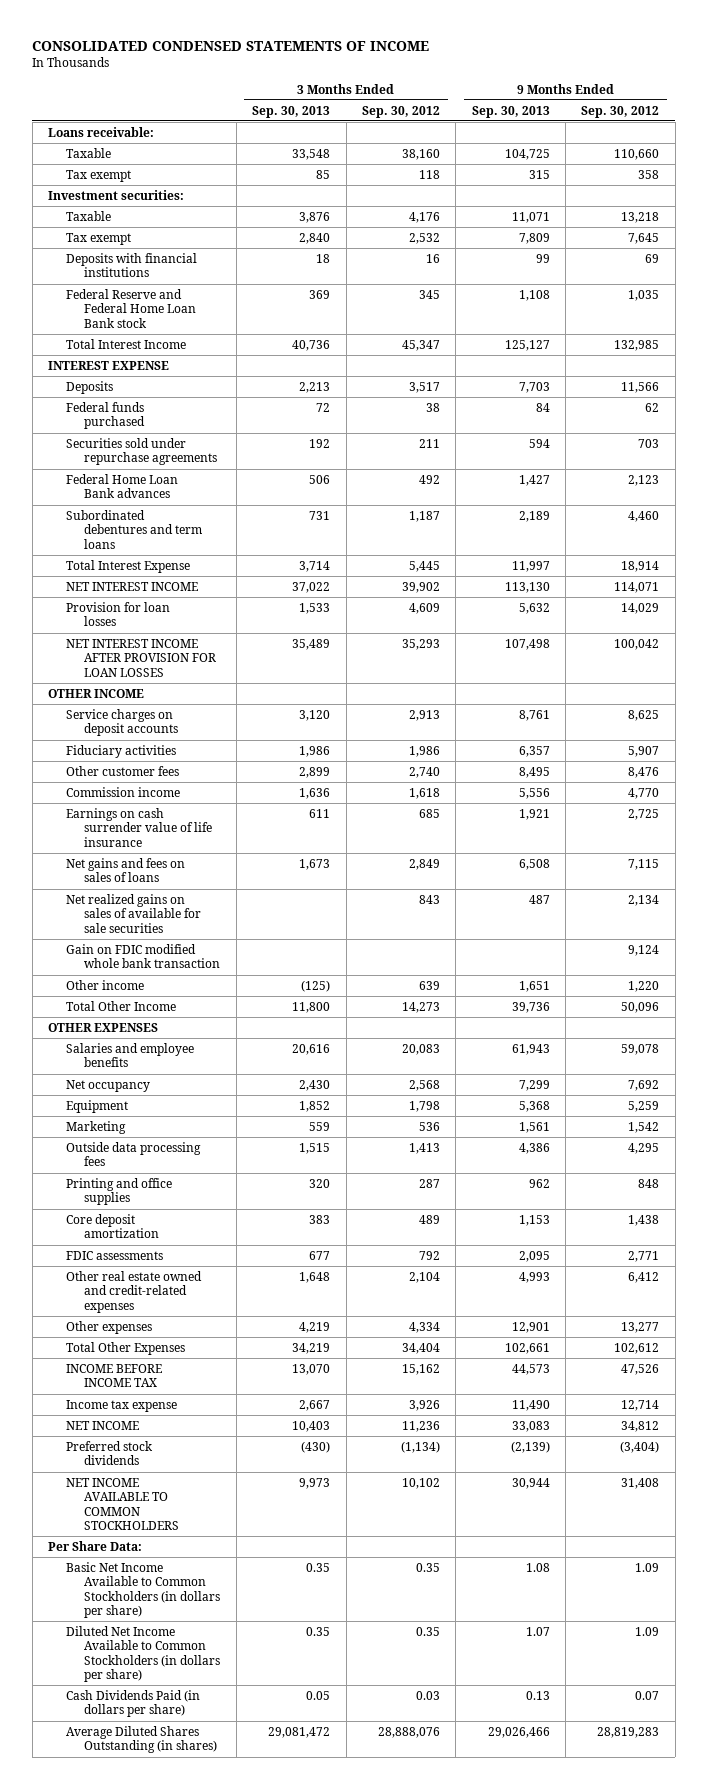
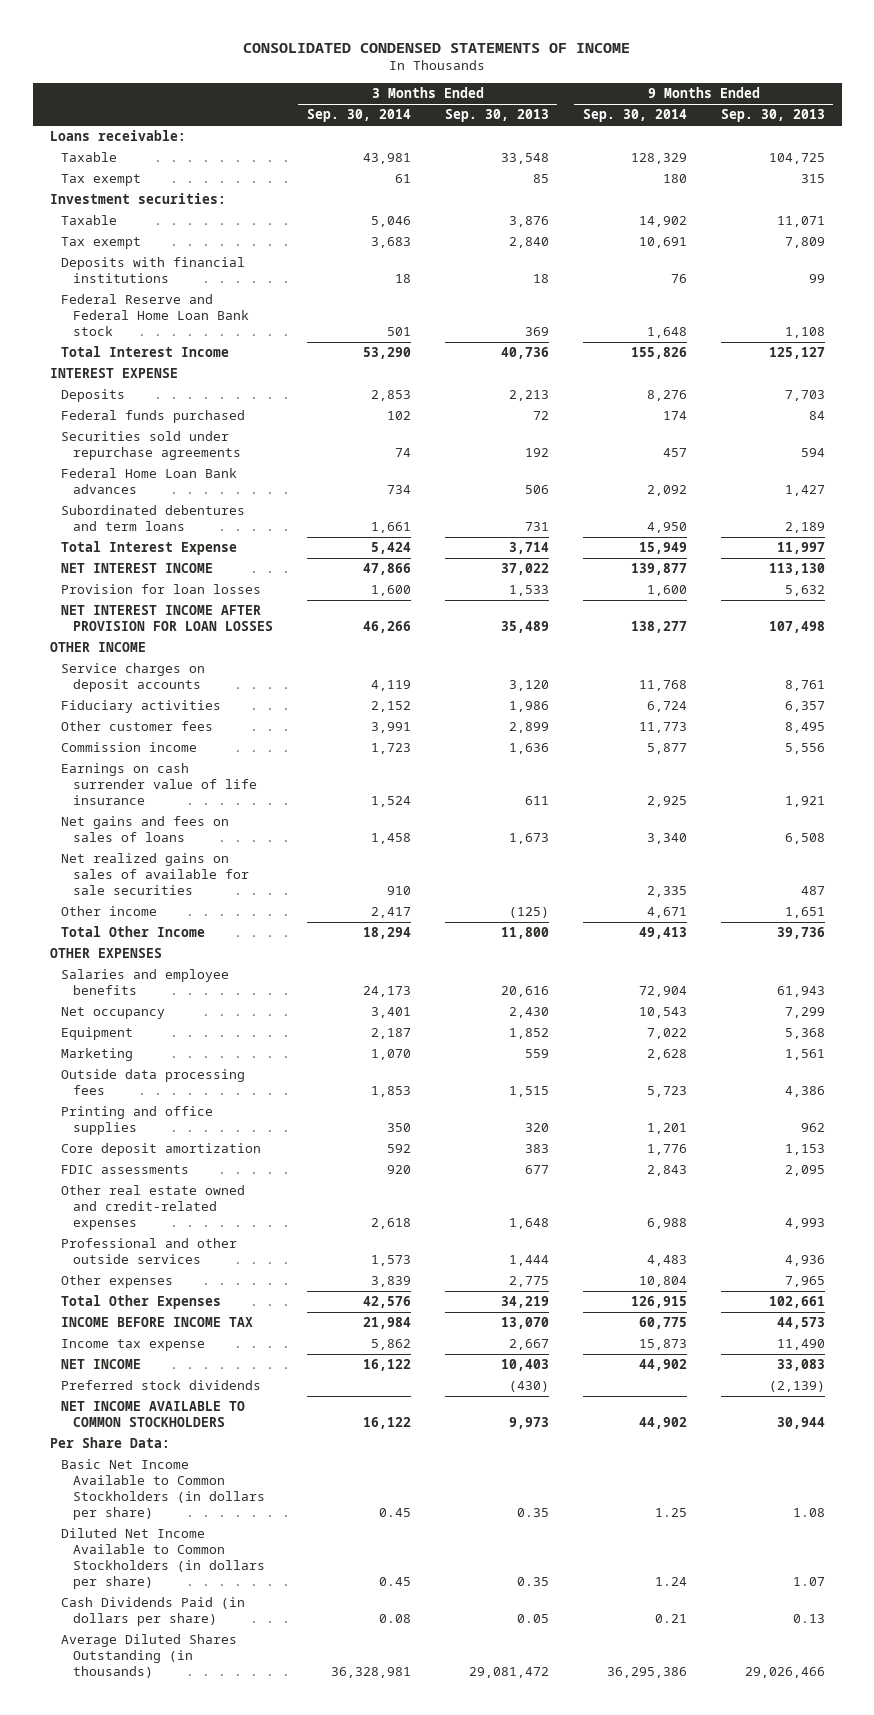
[361,105,440,118] Sep. 30, 2012 -> none
[581,105,660,118] Sep. 30, 2012 -> none
none -> [306,109,411,123] Sep. 30, 2014
none -> [582,109,687,123] Sep. 30, 2014
[66,943,221,969] Gain on FDIC modified whole bank transaction -> none
none -> [61,1238,238,1265] Professional and other outside services
[299,1321,331,1333] 4,219 -> [508,1276,549,1288] 2,775
[511,1321,550,1333] 12,901 -> [784,1276,825,1288] 7,965
[66,1725,218,1754] Average Diluted Shares Outstanding (in shares) -> [61,1634,238,1678] Average Diluted Shares Outstanding (in thousands)

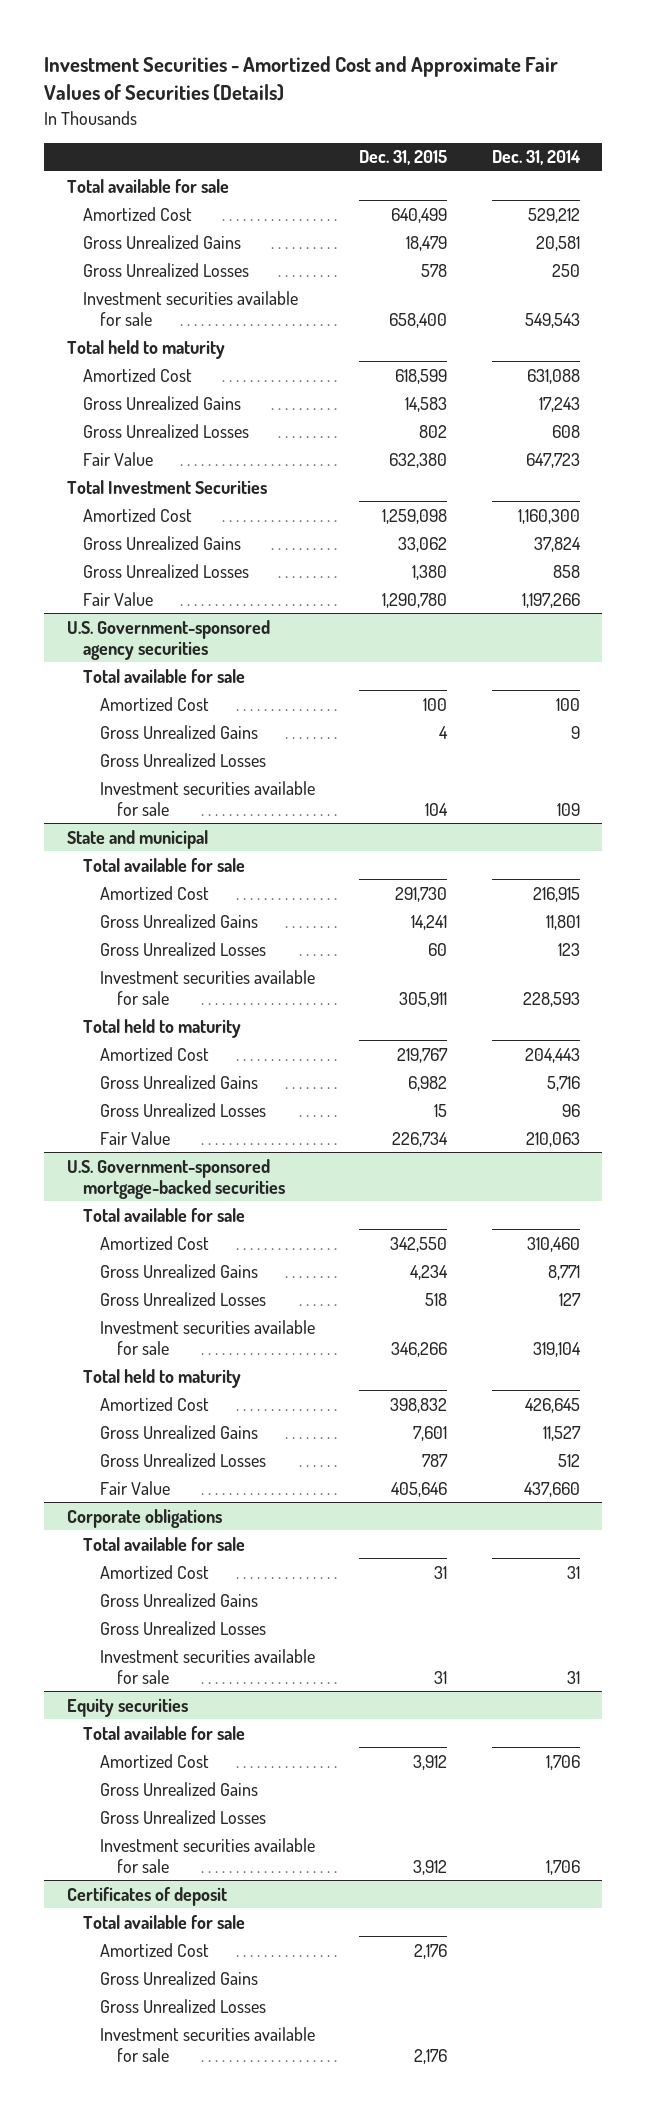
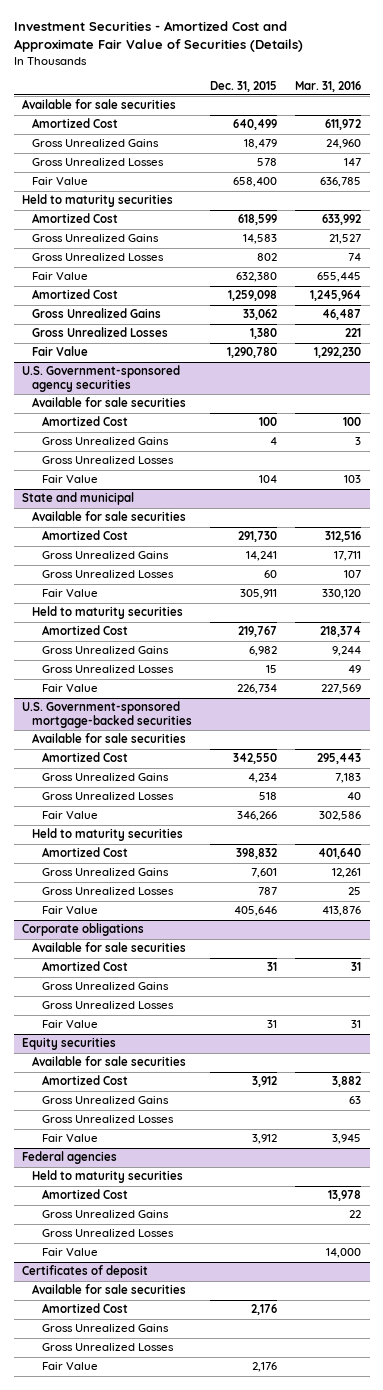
[44,56,559,102] Investment Securities - Amortized Cost and Approximate Fair Values of Securities (Details) -> [13,21,303,53] Investment Securities - Amortized Cost and Approximate Fair Value of Securities (Details)
[491,150,581,166] Dec. 31, 2014 -> none
none -> [294,80,361,92] Mar. 31, 2016
[66,178,229,193] Total available for sale -> [22,99,177,110] Available for sale securities
[83,290,299,326] Investment securities available for sale -> [32,177,89,186] Fair Value
[66,339,225,359] Total held to maturity -> [22,194,174,208] Held to maturity securities
[66,479,267,494] Total Investment Securities -> none
[83,668,246,683] Total available for sale -> [32,397,187,408] Available for sale securities
[99,780,315,816] Investment securities available for sale -> [41,475,98,484] Fair Value
[83,857,246,872] Total available for sale -> [32,511,187,522] Available for sale securities
[99,969,315,1005] Investment securities available for sale -> [41,589,98,598] Fair Value
[83,1018,242,1038] Total held to maturity -> [32,606,184,620] Held to maturity securities
[83,1207,246,1222] Total available for sale -> [32,733,187,744] Available for sale securities
[99,1319,315,1355] Investment securities available for sale -> [41,811,98,820] Fair Value
[83,1368,242,1388] Total held to maturity -> [32,828,184,842] Held to maturity securities
[83,1536,246,1551] Total available for sale -> [32,942,187,953] Available for sale securities
[99,1648,315,1684] Investment securities available for sale -> [41,1020,98,1029] Fair Value
[83,1725,246,1740] Total available for sale -> [32,1056,187,1067] Available for sale securities
[99,1837,315,1873] Investment securities available for sale -> [41,1134,98,1143] Fair Value
none -> [22,1151,118,1165] Federal agencies
none -> [32,1170,184,1184] Held to maturity securities
none -> [41,1189,128,1200] Amortized Cost
none -> [41,1210,169,1219] Gross Unrealized Gains
none -> [41,1229,174,1238] Gross Unrealized Losses
none -> [41,1248,98,1257] Fair Value
[83,1914,246,1929] Total available for sale -> [32,1284,187,1295] Available for sale securities
[99,2026,315,2062] Investment securities available for sale -> [41,1362,98,1371] Fair Value

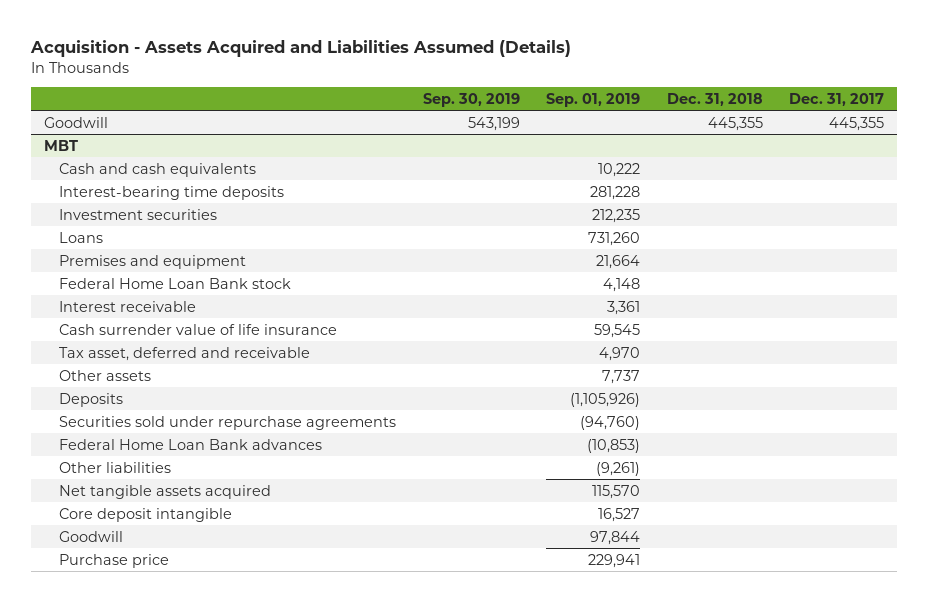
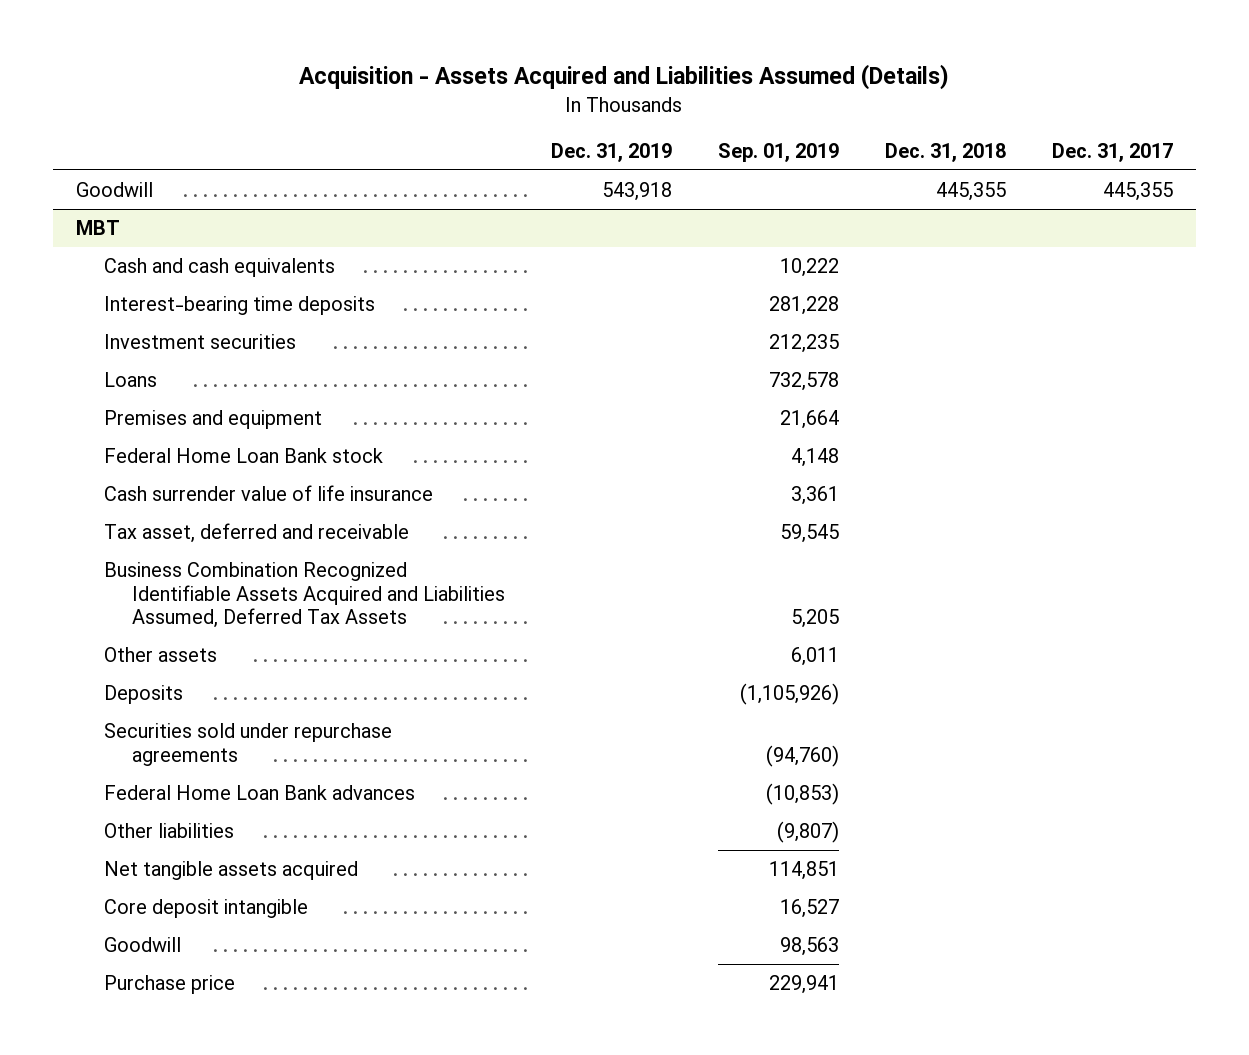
[422,92,520,107] Sep. 30, 2019 -> none
none -> [551,142,673,162] Dec. 31, 2019
[588,231,641,246] 731,260 -> [769,372,840,392] 732,578
[59,300,197,312] Interest receivable -> [104,485,434,502] Cash surrender value of life insurance
[59,323,338,335] Cash surrender value of life insurance -> [104,523,410,544] Tax asset, deferred and receivable
[59,346,311,361] Tax asset, deferred and receivable -> [104,562,506,629] Business Combination Recognized Identifiable Assets Acquired and Liabilities Assumed, Deferred Tax Assets
[599,346,641,361] 4,970 -> [791,609,840,629] 5,205
[602,369,641,384] 7,737 -> [791,647,840,667] 6,011
[596,461,641,476] (9,261) -> [777,821,840,844] (9,807)
[592,484,641,499] 115,570 -> [769,861,840,881] 114,851
[590,530,641,545] 97,844 -> [780,937,840,957] 98,563

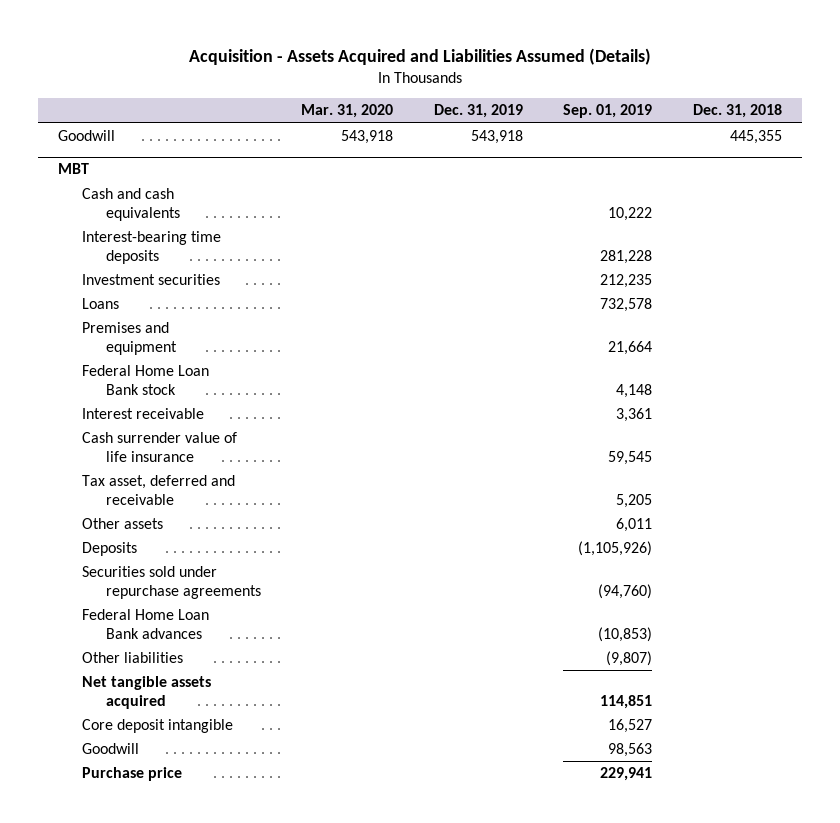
[1051,142,1173,162] Dec. 31, 2017 -> none
none -> [301,104,394,119] Mar. 31, 2020
[104,562,506,629] Business Combination Recognized Identifiable Assets Acquired and Liabilities Assumed, Deferred Tax Assets -> none
none -> [81,408,204,420] Interest receivable
[791,486,840,506] 3,361 -> [608,450,653,465] 59,545
[780,524,840,544] 59,545 -> [616,493,653,508] 5,205

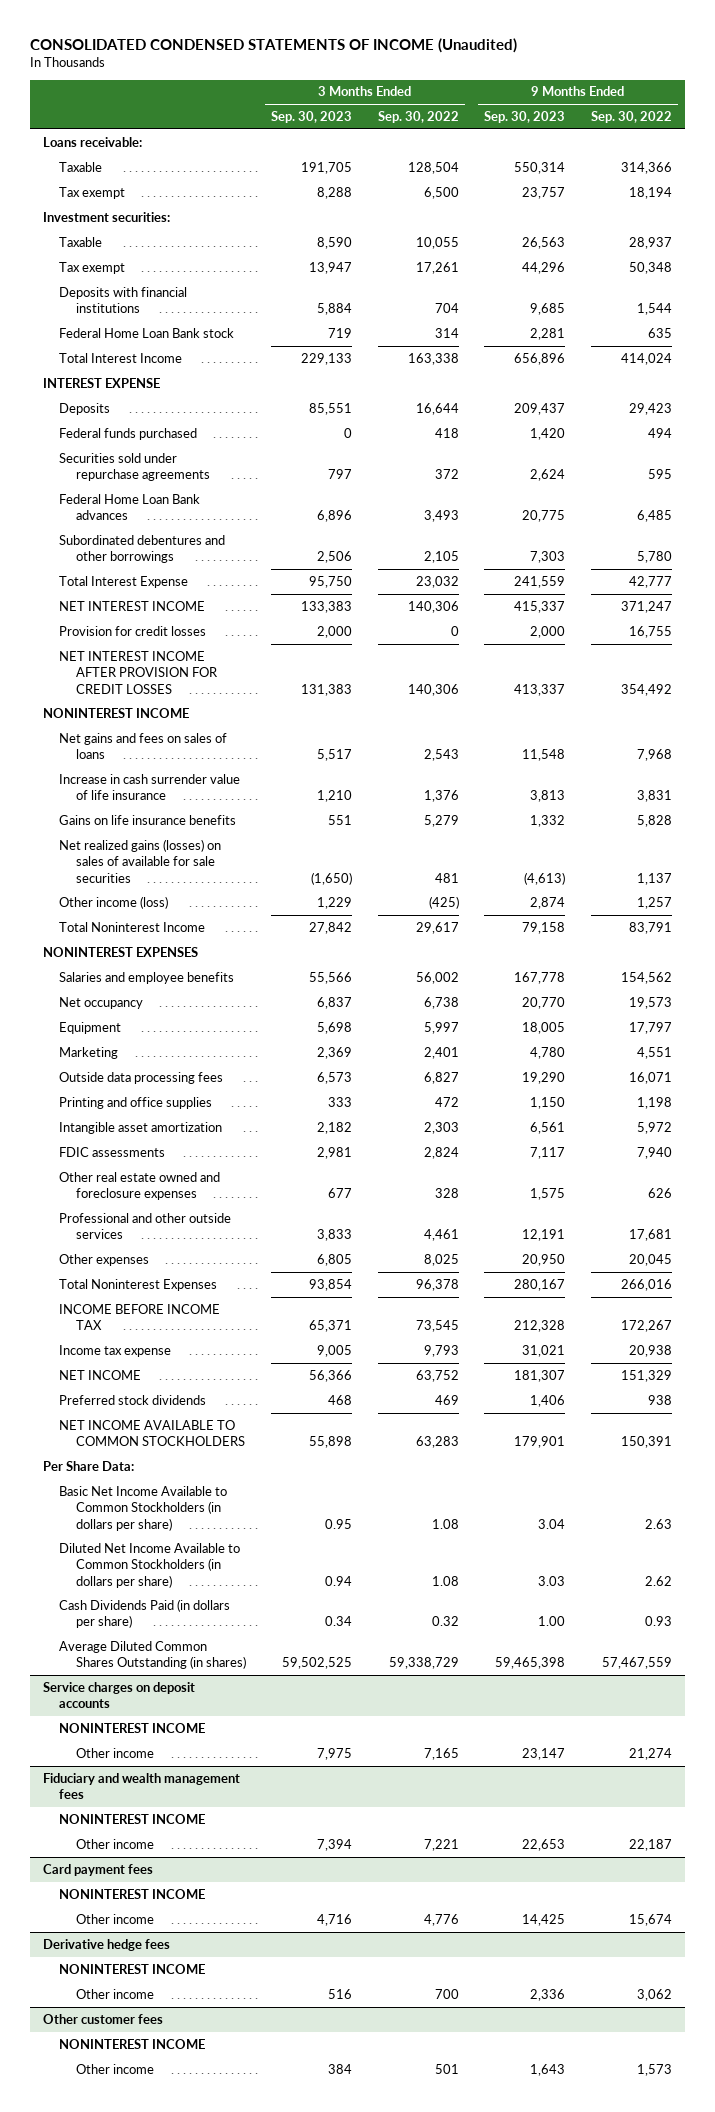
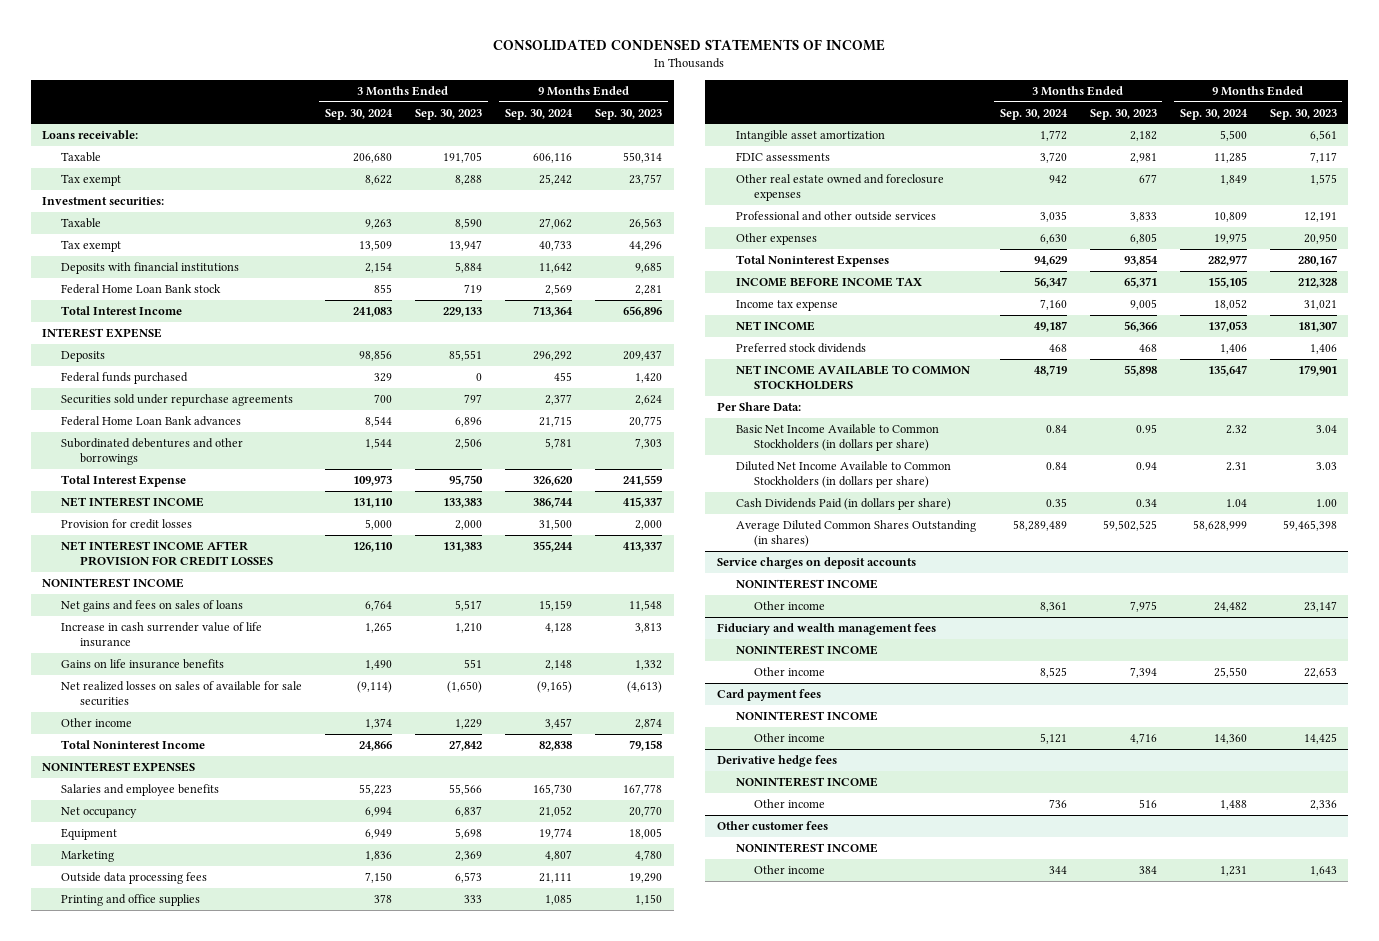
[29,37,517,53] CONSOLIDATED CONDENSED STATEMENTS OF INCOME (Unaudited) -> [493,39,886,52] CONSOLIDATED CONDENSED STATEMENTS OF INCOME
[377,111,459,124] Sep. 30, 2022 -> none
[591,111,673,124] Sep. 30, 2022 -> none
none -> [324,108,393,120] Sep. 30, 2024
none -> [505,108,574,120] Sep. 30, 2024
[59,838,222,883] Net realized gains (losses) on sales of available for sale securities -> [60,680,302,706] Net realized losses on sales of available for sale securities
[59,895,169,909] Other income (loss) -> [60,717,132,727] Other income

